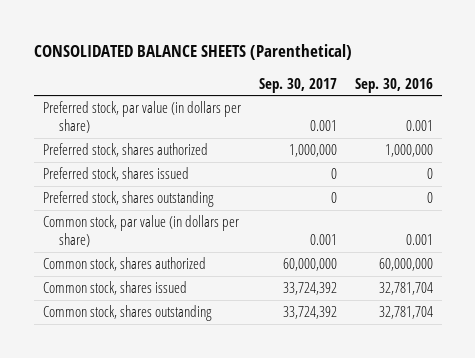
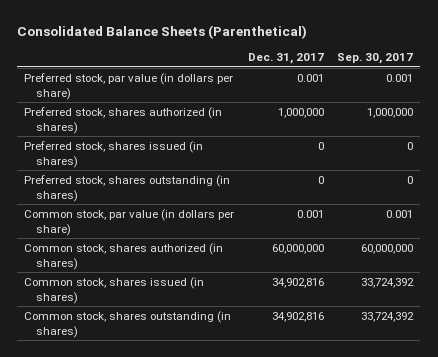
[33,43,352,60] CONSOLIDATED BALANCE SHEETS (Parenthetical) -> [17,24,308,39] Consolidated Balance Sheets (Parenthetical)
[354,77,433,93] Sep. 30, 2016 -> none
none -> [247,53,324,65] Dec. 31, 2017
[42,143,208,158] Preferred stock, shares authorized -> [24,106,223,134] Preferred stock, shares authorized (in shares)
[42,167,189,182] Preferred stock, shares issued -> [24,140,204,168] Preferred stock, shares issued (in shares)
[42,191,214,208] Preferred stock, shares outstanding -> [24,174,231,202] Preferred stock, shares outstanding (in shares)
[42,257,206,272] Common stock, shares authorized -> [24,242,224,270] Common stock, shares authorized (in shares)
[42,281,187,296] Common stock, shares issued -> [24,276,205,304] Common stock, shares issued (in shares)
[42,305,212,322] Common stock, shares outstanding -> [24,310,232,338] Common stock, shares outstanding (in shares)

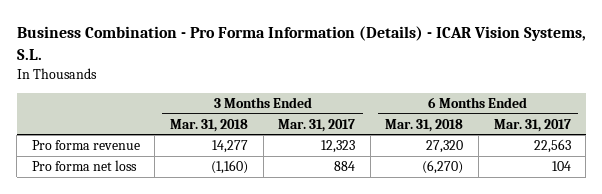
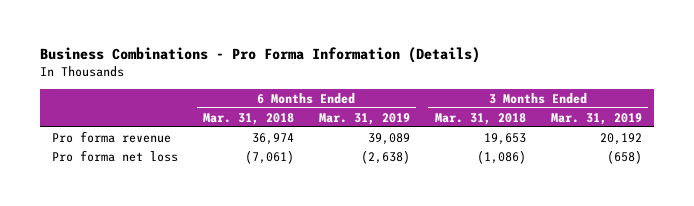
[16,26,586,60] Business Combination - Pro Forma Information (Details) - ICAR Vision Systems, S.L. -> [39,47,480,64] Business Combinations - Pro Forma Information (Details)
[278,118,356,132] Mar. 31, 2017 -> none
[493,118,571,132] Mar. 31, 2017 -> none
none -> [318,112,410,125] Mar. 31, 2019
none -> [550,112,642,125] Mar. 31, 2019
[211,140,248,154] 14,277 -> [483,132,526,145] 19,653
[426,140,464,154] 27,320 -> [251,132,294,145] 36,974
[210,160,248,175] (1,160) -> [476,149,526,164] (1,086)
[422,160,464,175] (6,270) -> [244,149,294,164] (7,061)

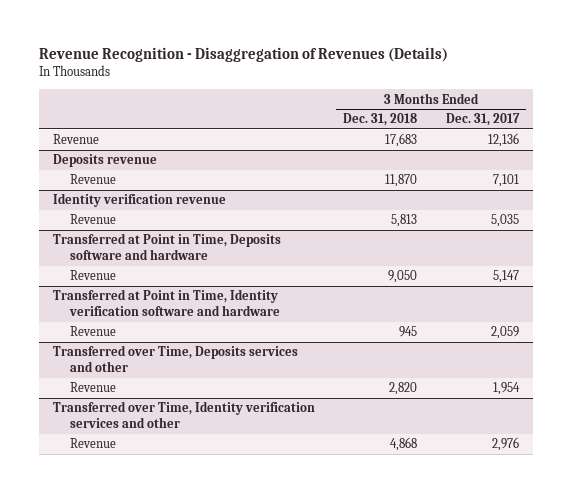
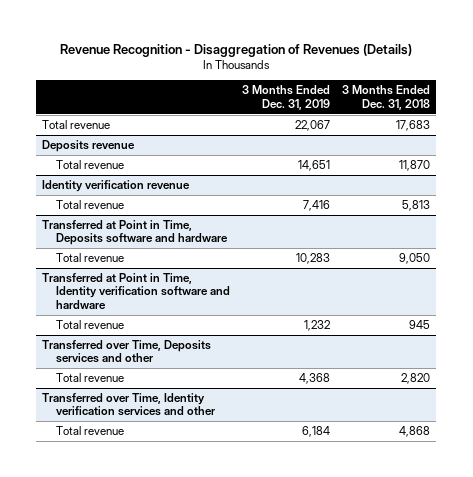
[446,113,521,127] Dec. 31, 2017 -> none
none -> [242,85,331,110] 3 Months Ended Dec. 31, 2019
[52,134,99,145] Revenue -> [42,120,111,130] Total revenue
[70,174,117,185] Revenue -> [56,160,125,170] Total revenue
[70,214,117,225] Revenue -> [56,200,125,210] Total revenue
[70,270,117,281] Revenue -> [56,253,125,263] Total revenue
[70,326,117,337] Revenue -> [56,320,125,330] Total revenue
[70,382,117,393] Revenue -> [56,373,125,383] Total revenue
[70,438,117,449] Revenue -> [56,426,125,436] Total revenue

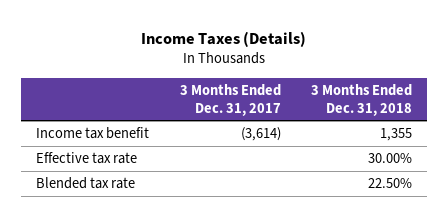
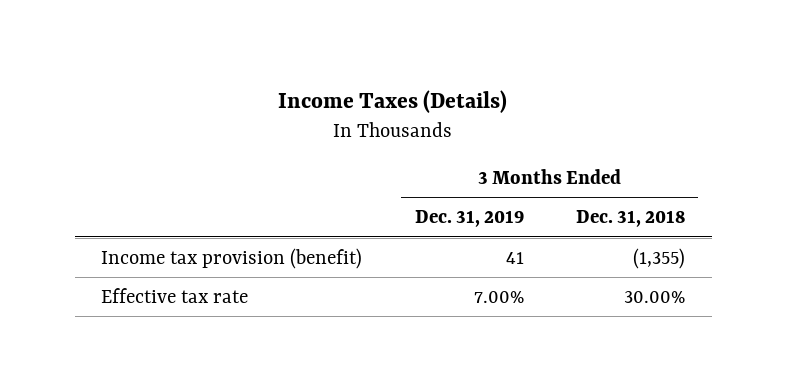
[179,84,281,116] 3 Months Ended Dec. 31, 2017 -> none
none -> [414,210,524,228] Dec. 31, 2019
[36,127,150,140] Income tax benefit -> [100,247,362,269] Income tax provision (benefit)
[379,128,412,142] 1,355 -> [633,247,686,269] (1,355)
[36,177,136,190] Blended tax rate -> none

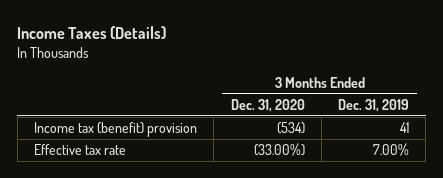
[576,210,686,228] Dec. 31, 2018 -> none
none -> [230,98,305,112] Dec. 31, 2020
[100,247,362,269] Income tax provision (benefit) -> [34,122,198,138] Income tax (benefit) provision

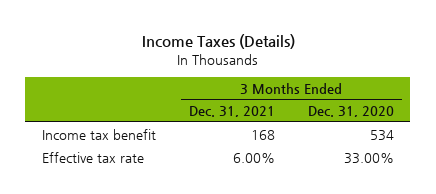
[338,98,410,112] Dec. 31, 2019 -> none
none -> [188,106,275,118] Dec. 31, 2021
[34,122,198,138] Income tax (benefit) provision -> [41,128,156,140] Income tax benefit
[276,122,305,135] (534) -> [369,129,394,141] 534
[253,143,305,157] (33.00%) -> [343,152,394,164] 33.00%

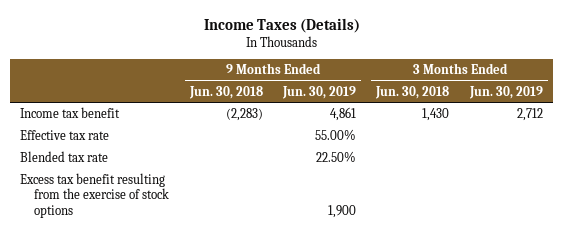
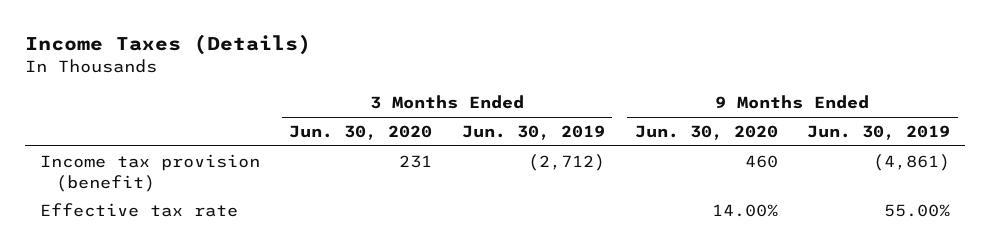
[188,85,263,99] Jun. 30, 2018 -> none
[375,85,450,99] Jun. 30, 2018 -> none
none -> [289,125,433,141] Jun. 30, 2020
none -> [634,125,778,141] Jun. 30, 2020
[20,107,121,119] Income tax benefit -> [39,154,260,192] Income tax provision (benefit)
[330,107,357,122] 4,861 -> [873,154,951,172] (4,861)
[516,108,543,122] 2,712 -> [528,154,606,172] (2,712)
[20,151,109,163] Blended tax rate -> none
[20,173,170,218] Excess tax benefit resulting from the exercise of stock options -> none

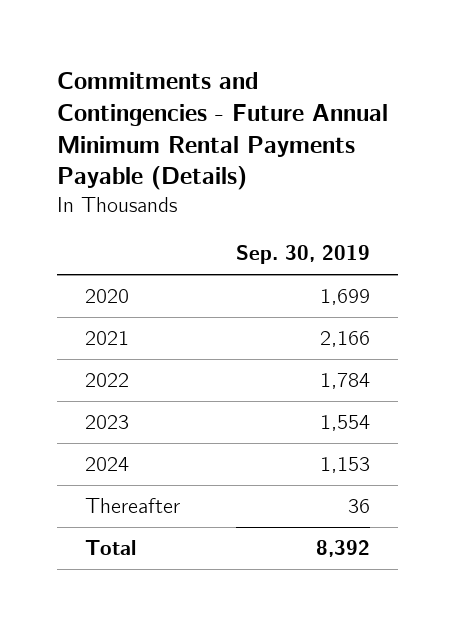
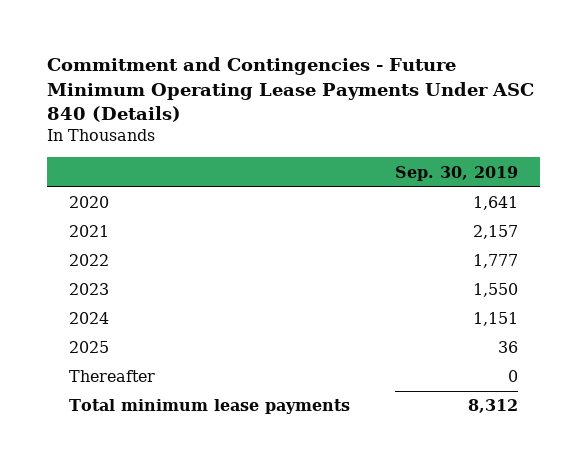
[57,71,389,191] Commitments and Contingencies - Future Annual Minimum Rental Payments Payable (Details) -> [46,57,534,123] Commitment and Contingencies - Future Minimum Operating Lease Payments Under ASC 840 (Details)
[319,288,370,305] 1,699 -> [472,196,518,211] 1,641
[319,330,370,347] 2,166 -> [472,225,518,240] 2,157
[319,372,370,389] 1,784 -> [472,254,518,269] 1,777
[319,414,370,431] 1,554 -> [472,283,518,298] 1,550
[319,456,370,473] 1,153 -> [472,312,518,327] 1,151
none -> [69,341,110,354] 2025
[347,498,370,513] 36 -> [507,370,518,383] 0
[85,539,137,555] Total -> [69,399,351,415] Total minimum lease payments
[315,539,370,557] 8,392 -> [467,399,518,414] 8,312

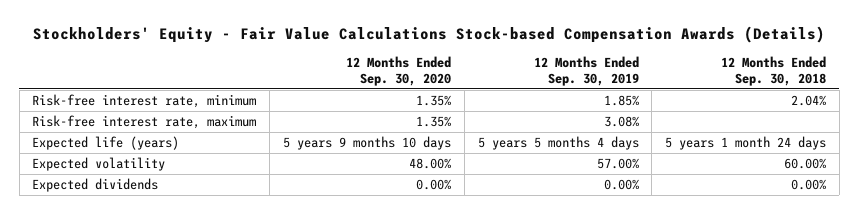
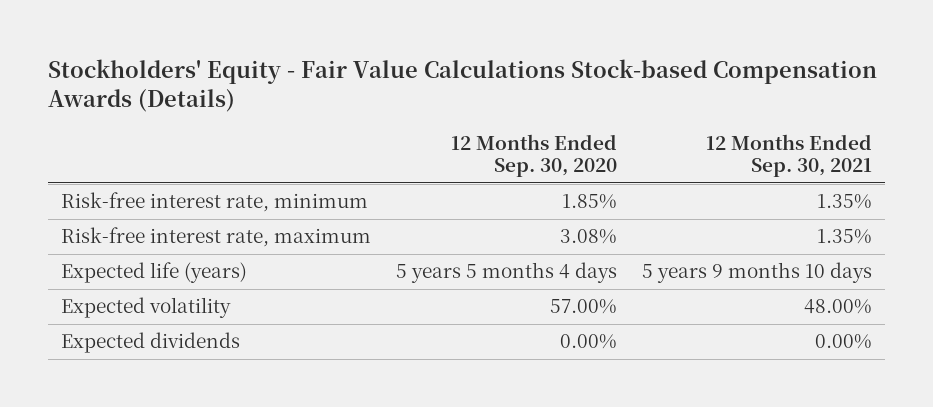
[533,56,639,86] 12 Months Ended Sep. 30, 2019 -> none
[721,56,827,86] 12 Months Ended Sep. 30, 2018 -> none
none -> [706,134,873,178] 12 Months Ended Sep. 30, 2021
[415,95,451,107] 1.35% -> [561,194,617,210] 1.85%
[415,116,451,128] 1.35% -> [559,229,617,245] 3.08%
[282,136,451,151] 5 years 9 months 10 days -> [395,262,617,284] 5 years 5 months 4 days
[408,158,451,170] 48.00% -> [549,299,617,315] 57.00%

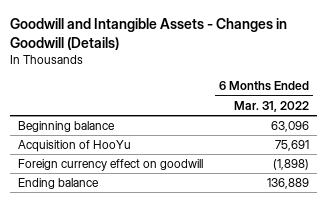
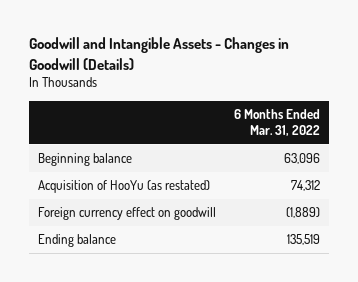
[18,140,132,153] Acquisition of HooYu -> [37,180,210,194] Acquisition of HooYu (as restated)
[274,140,309,152] 75,691 -> [291,180,321,192] 74,312
[272,159,309,171] (1,898) -> [286,207,321,219] (1,889)
[266,178,309,190] 136,889 -> [287,234,321,246] 135,519

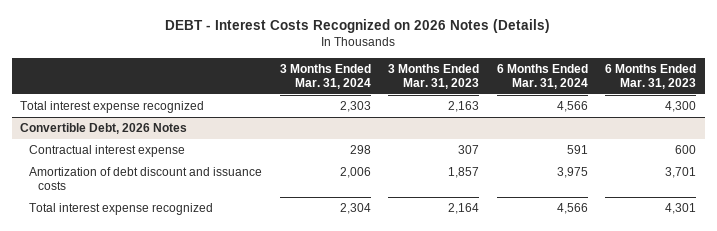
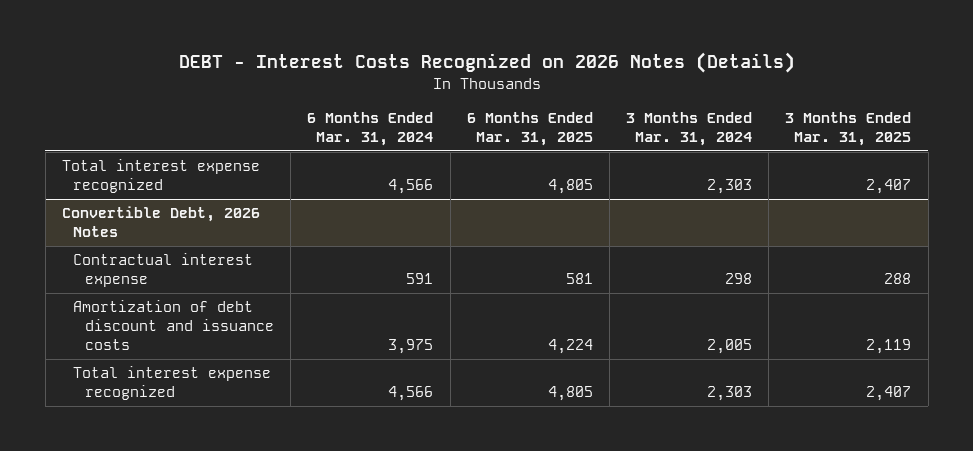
[388,63,480,90] 3 Months Ended Mar. 31, 2023 -> none
[605,63,697,90] 6 Months Ended Mar. 31, 2023 -> none
none -> [466,112,593,146] 6 Months Ended Mar. 31, 2025
none -> [785,112,912,146] 3 Months Ended Mar. 31, 2025
[339,166,371,178] 2,006 -> [707,339,753,355] 2,005
[339,202,371,214] 2,304 -> [707,386,753,402] 2,303

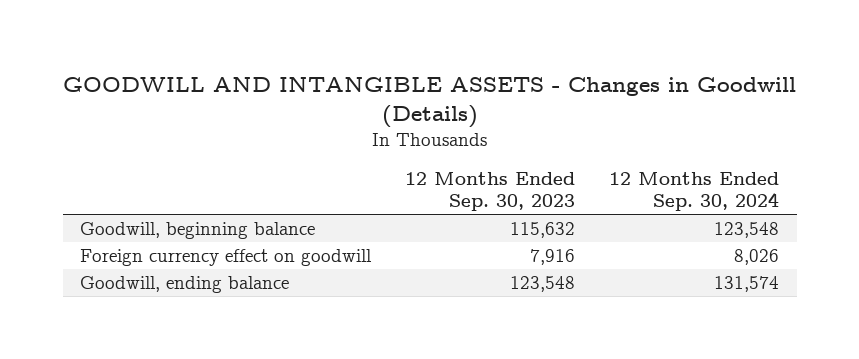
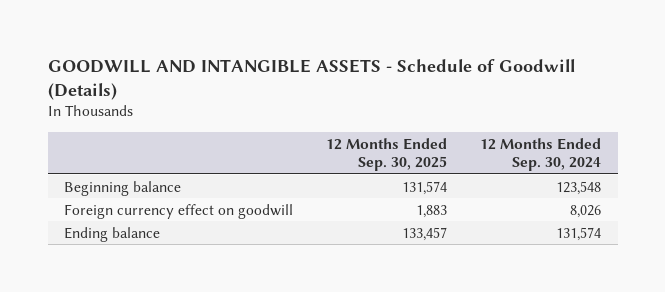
[62,76,796,128] GOODWILL AND INTANGIBLE ASSETS - Changes in Goodwill (Details) -> [47,58,575,100] GOODWILL AND INTANGIBLE ASSETS - Schedule of Goodwill (Details)
[405,171,576,211] 12 Months Ended Sep. 30, 2023 -> none
none -> [326,137,448,172] 12 Months Ended Sep. 30, 2025
[80,222,316,240] Goodwill, beginning balance -> [64,180,182,196] Beginning balance
[80,276,290,294] Goodwill, ending balance -> [64,226,161,242] Ending balance

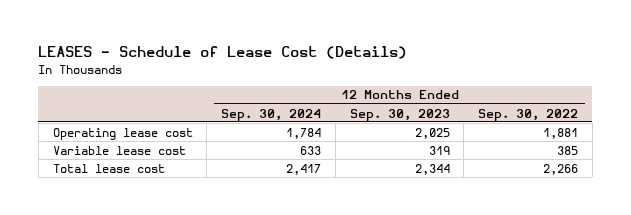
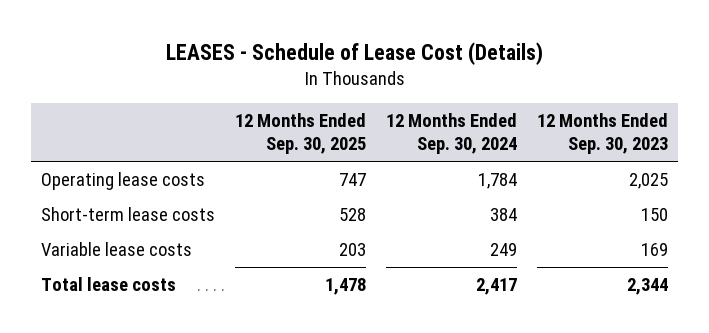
[478,108,579,121] Sep. 30, 2022 -> none
none -> [235,113,367,155] 12 Months Ended Sep. 30, 2025
[52,127,193,140] Operating lease cost -> [40,171,205,190] Operating lease costs
none -> [40,206,215,221] Short-term lease costs
[52,145,186,155] Variable lease cost -> [40,241,192,256] Variable lease costs
[300,145,322,155] 633 -> [490,242,518,256] 249
[428,145,450,155] 319 -> [641,242,669,256] 169
[52,163,165,173] Total lease cost -> [40,276,176,291] Total lease costs

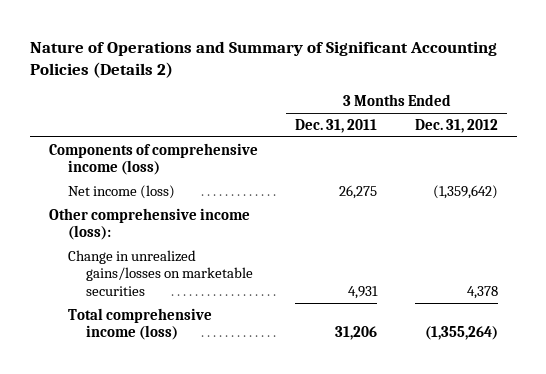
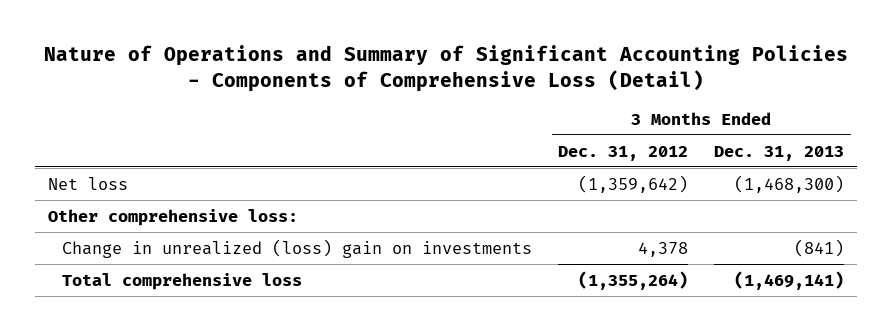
[29,40,497,79] Nature of Operations and Summary of Significant Accounting Policies (Details 2) -> [43,44,848,92] Nature of Operations and Summary of Significant Accounting Policies - Components of Comprehensive Loss (Detail)
[295,119,378,134] Dec. 31, 2011 -> none
none -> [714,145,845,161] Dec. 31, 2013
[48,142,258,176] Components of comprehensive income (loss) -> none
[67,184,175,199] Net income (loss) -> [47,176,128,190] Net loss
[48,207,250,241] Other comprehensive income (loss): -> [47,208,298,226] Other comprehensive loss:
[67,249,254,297] Change in unrealized gains/losses on marketable securities -> [62,238,533,258] Change in unrealized (loss) gain on investments
[67,307,212,341] Total comprehensive income (loss) -> [62,272,303,290] Total comprehensive loss

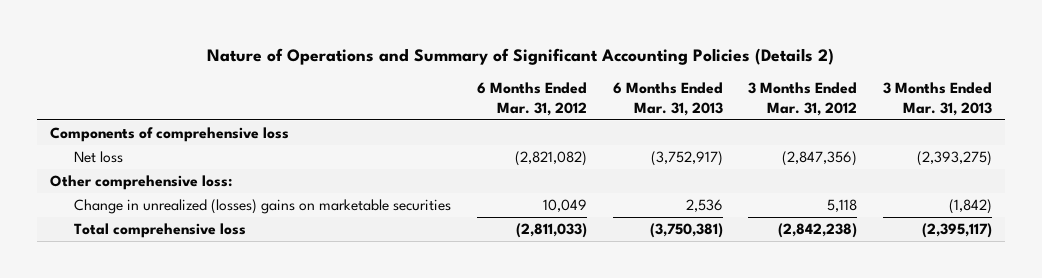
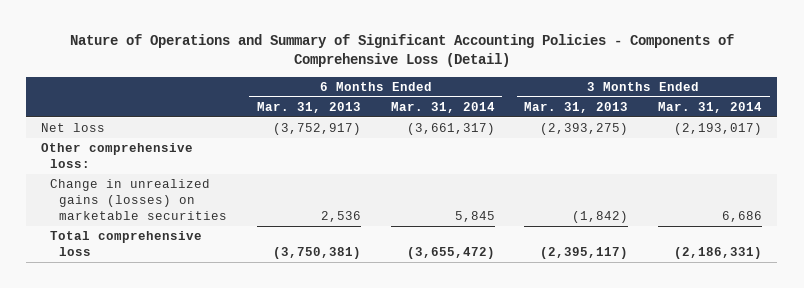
[206,47,834,65] Nature of Operations and Summary of Significant Accounting Policies (Details 2) -> [69,34,734,68] Nature of Operations and Summary of Significant Accounting Policies - Components of Comprehensive Loss (Detail)
[477,82,588,116] 6 Months Ended Mar. 31, 2012 -> none
[748,82,858,116] 3 Months Ended Mar. 31, 2012 -> none
none -> [390,101,495,113] Mar. 31, 2014
none -> [658,101,763,113] Mar. 31, 2014
[49,126,289,142] Components of comprehensive loss -> none
[74,198,452,214] Change in unrealized (losses) gains on marketable securities -> [49,179,227,220] Change in unrealized gains (losses) on marketable securities

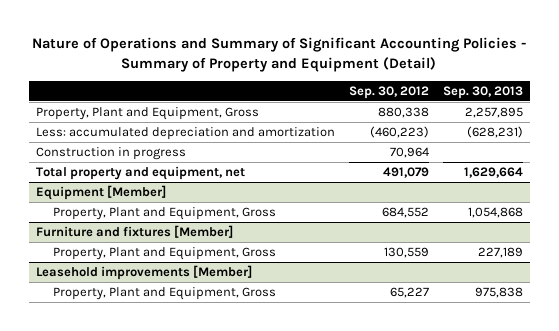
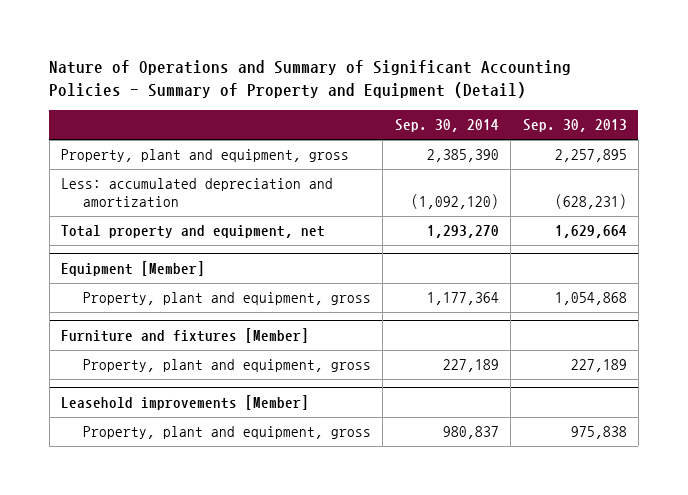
[348,85,429,99] Sep. 30, 2012 -> none
none -> [394,119,499,133] Sep. 30, 2014
[35,106,259,120] Property, Plant and Equipment, Gross -> [61,149,350,163] Property, plant and equipment, gross
[35,146,186,160] Construction in progress -> none
[52,206,276,220] Property, Plant and Equipment, Gross -> [82,292,371,306] Property, plant and equipment, gross
[52,246,276,260] Property, Plant and Equipment, Gross -> [82,359,371,373] Property, plant and equipment, gross
[52,286,276,300] Property, Plant and Equipment, Gross -> [82,426,371,440] Property, plant and equipment, gross

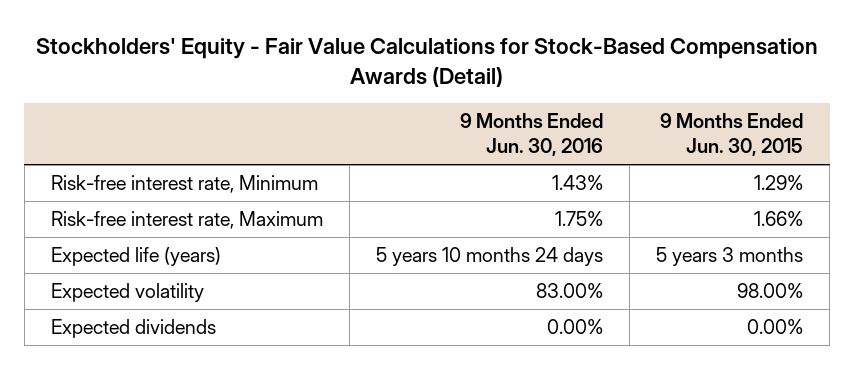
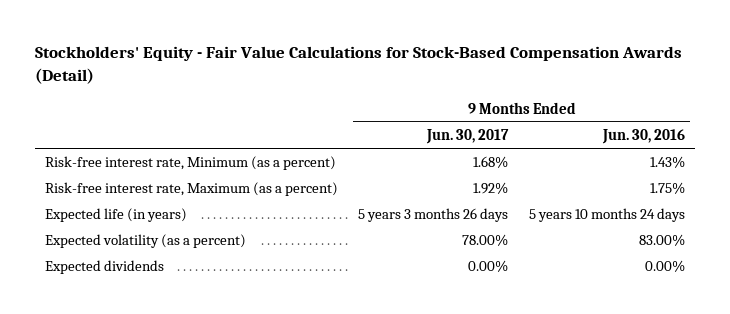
[660,113,804,156] 9 Months Ended Jun. 30, 2015 -> none
none -> [426,129,510,145] Jun. 30, 2017
[50,175,318,194] Risk-free interest rate, Minimum -> [45,156,337,171] Risk-free interest rate, Minimum (as a percent)
[50,211,323,230] Risk-free interest rate, Maximum -> [45,182,339,197] Risk-free interest rate, Maximum (as a percent)
[50,247,221,267] Expected life (years) -> [45,208,188,223] Expected life (in years)
[50,283,204,303] Expected volatility -> [45,234,247,249] Expected volatility (as a percent)

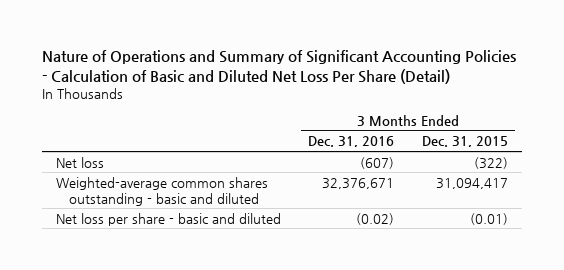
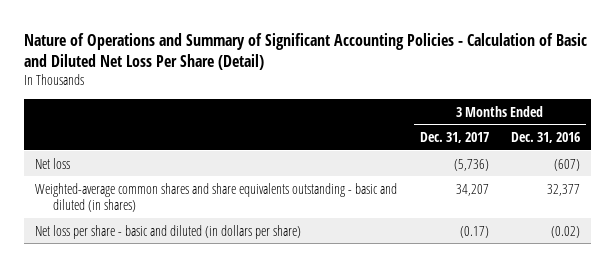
[422,136,509,148] Dec. 31, 2015 -> none
none -> [419,132,489,144] Dec. 31, 2017
[55,176,268,206] Weighted-average common shares outstanding - basic and diluted -> [35,182,398,212] Weighted-average common shares and share equivalents outstanding - basic and diluted (in shares)
[322,177,395,189] 32,376,671 -> [547,183,581,196] 32,377
[55,212,281,226] Net loss per share - basic and diluted -> [35,224,302,239] Net loss per share - basic and diluted (in dollars per share)

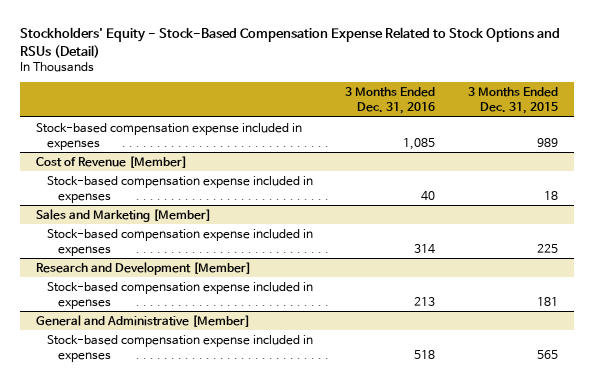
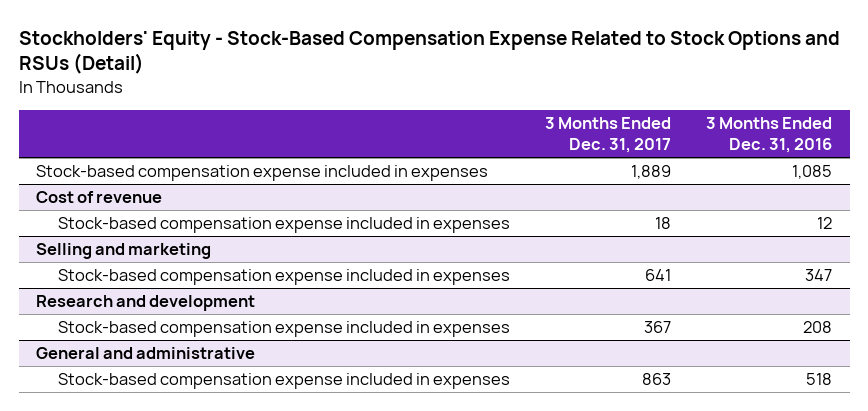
[467,87,558,115] 3 Months Ended Dec. 31, 2015 -> none
none -> [544,116,671,154] 3 Months Ended Dec. 31, 2017
[36,155,188,168] Cost of Revenue [Member] -> [36,191,163,204] Cost of revenue
[421,190,436,201] 40 -> [816,217,832,230] 12
[36,208,212,222] Sales and Marketing [Member] -> [36,243,212,260] Selling and marketing
[414,243,436,254] 314 -> [804,269,832,282] 347
[36,261,252,275] Research and Development [Member] -> [36,295,256,312] Research and development
[414,296,436,306] 213 -> [802,321,832,334] 208
[36,314,251,327] General and Administrative [Member] -> [36,347,256,360] General and administrative

